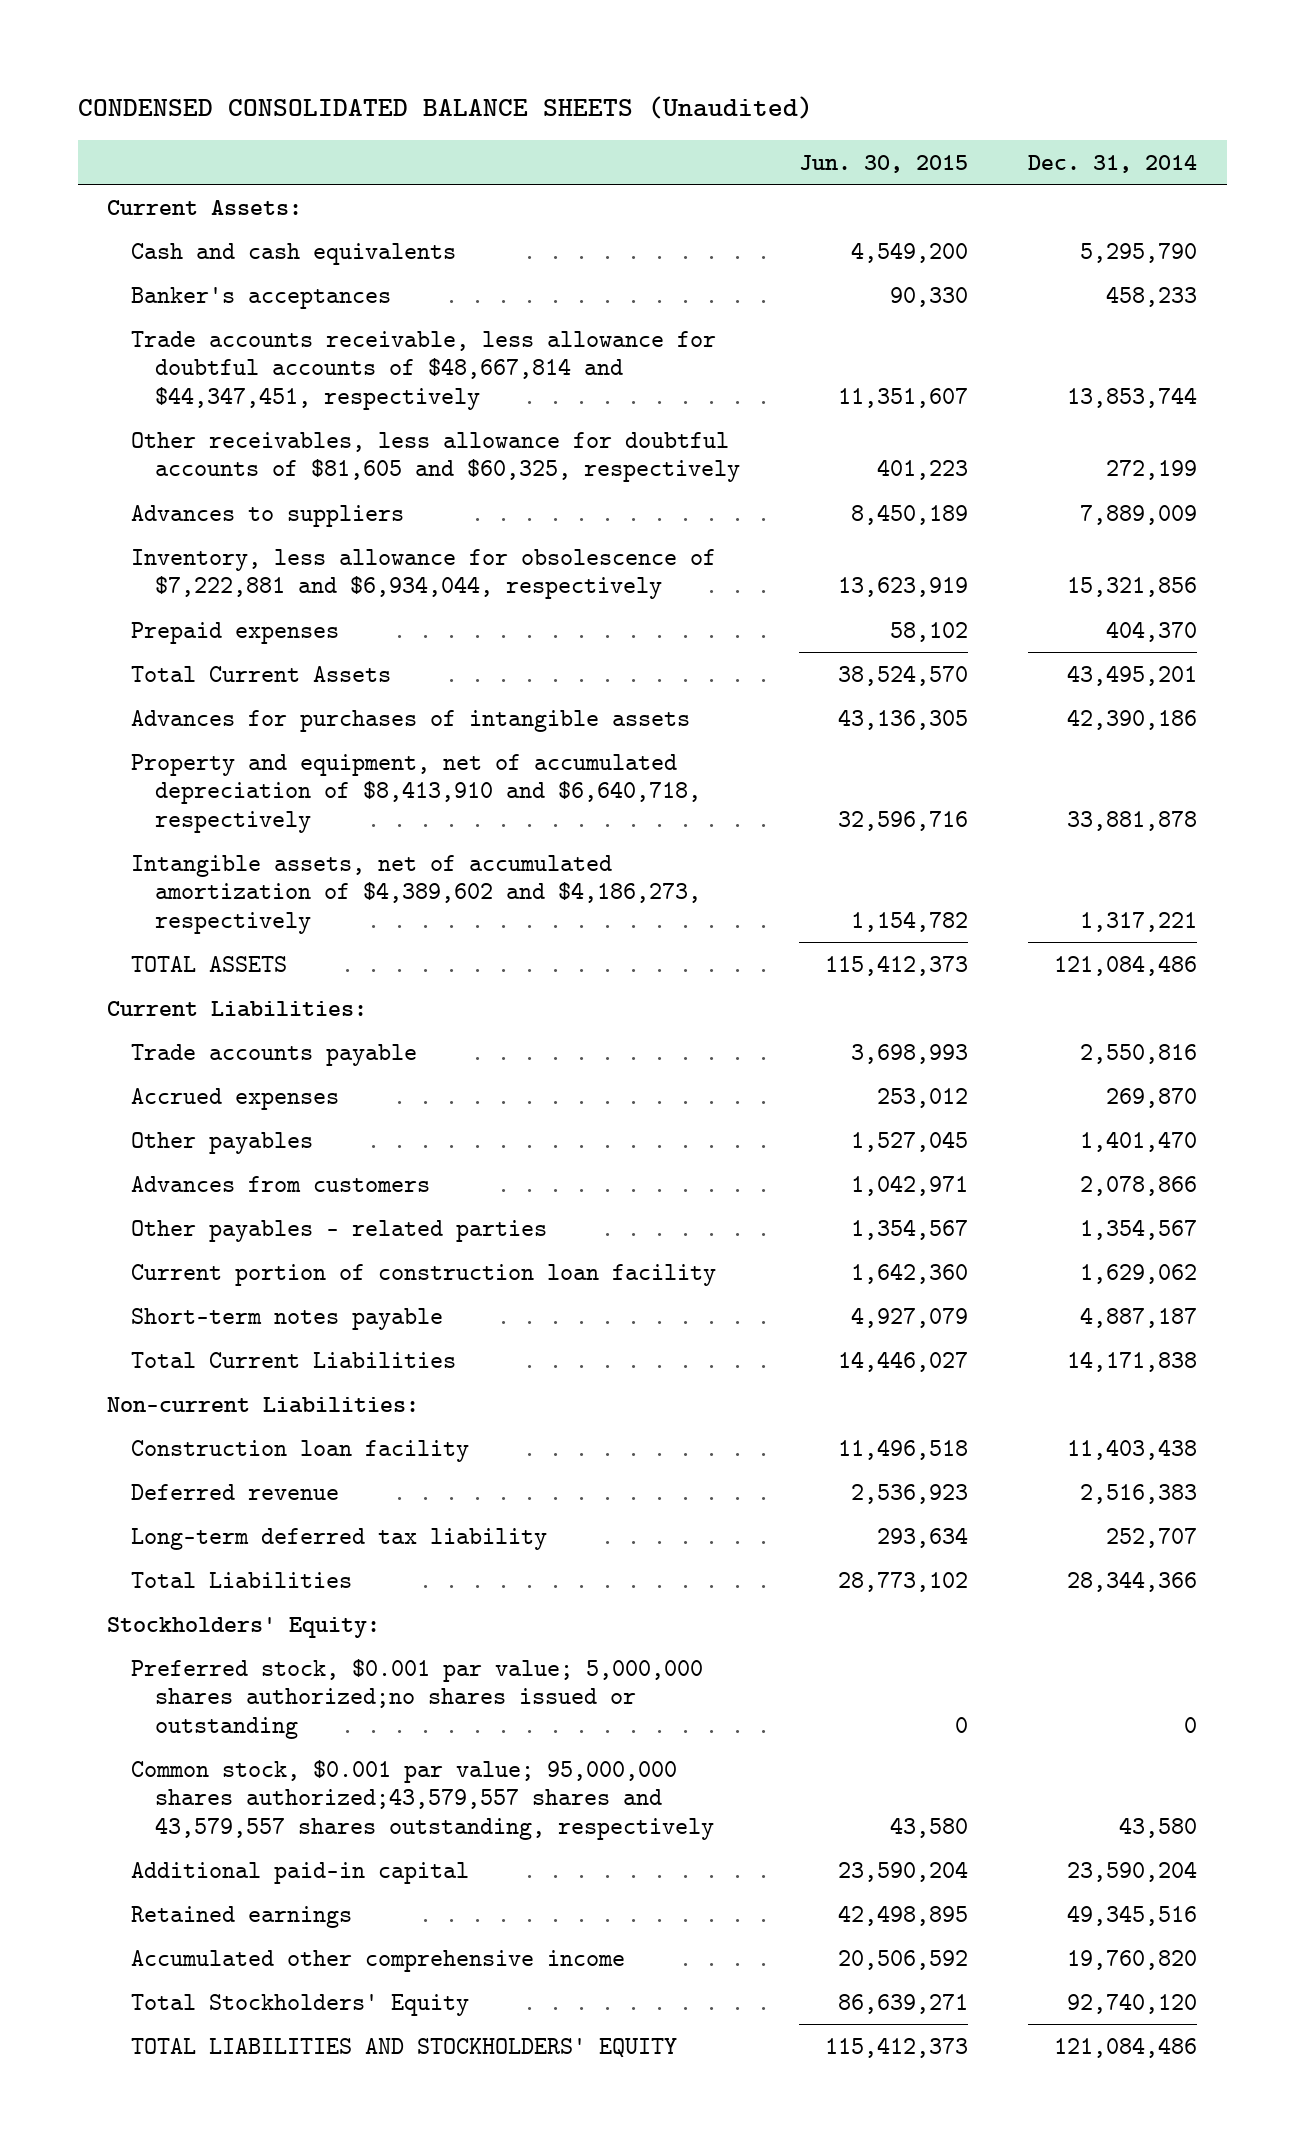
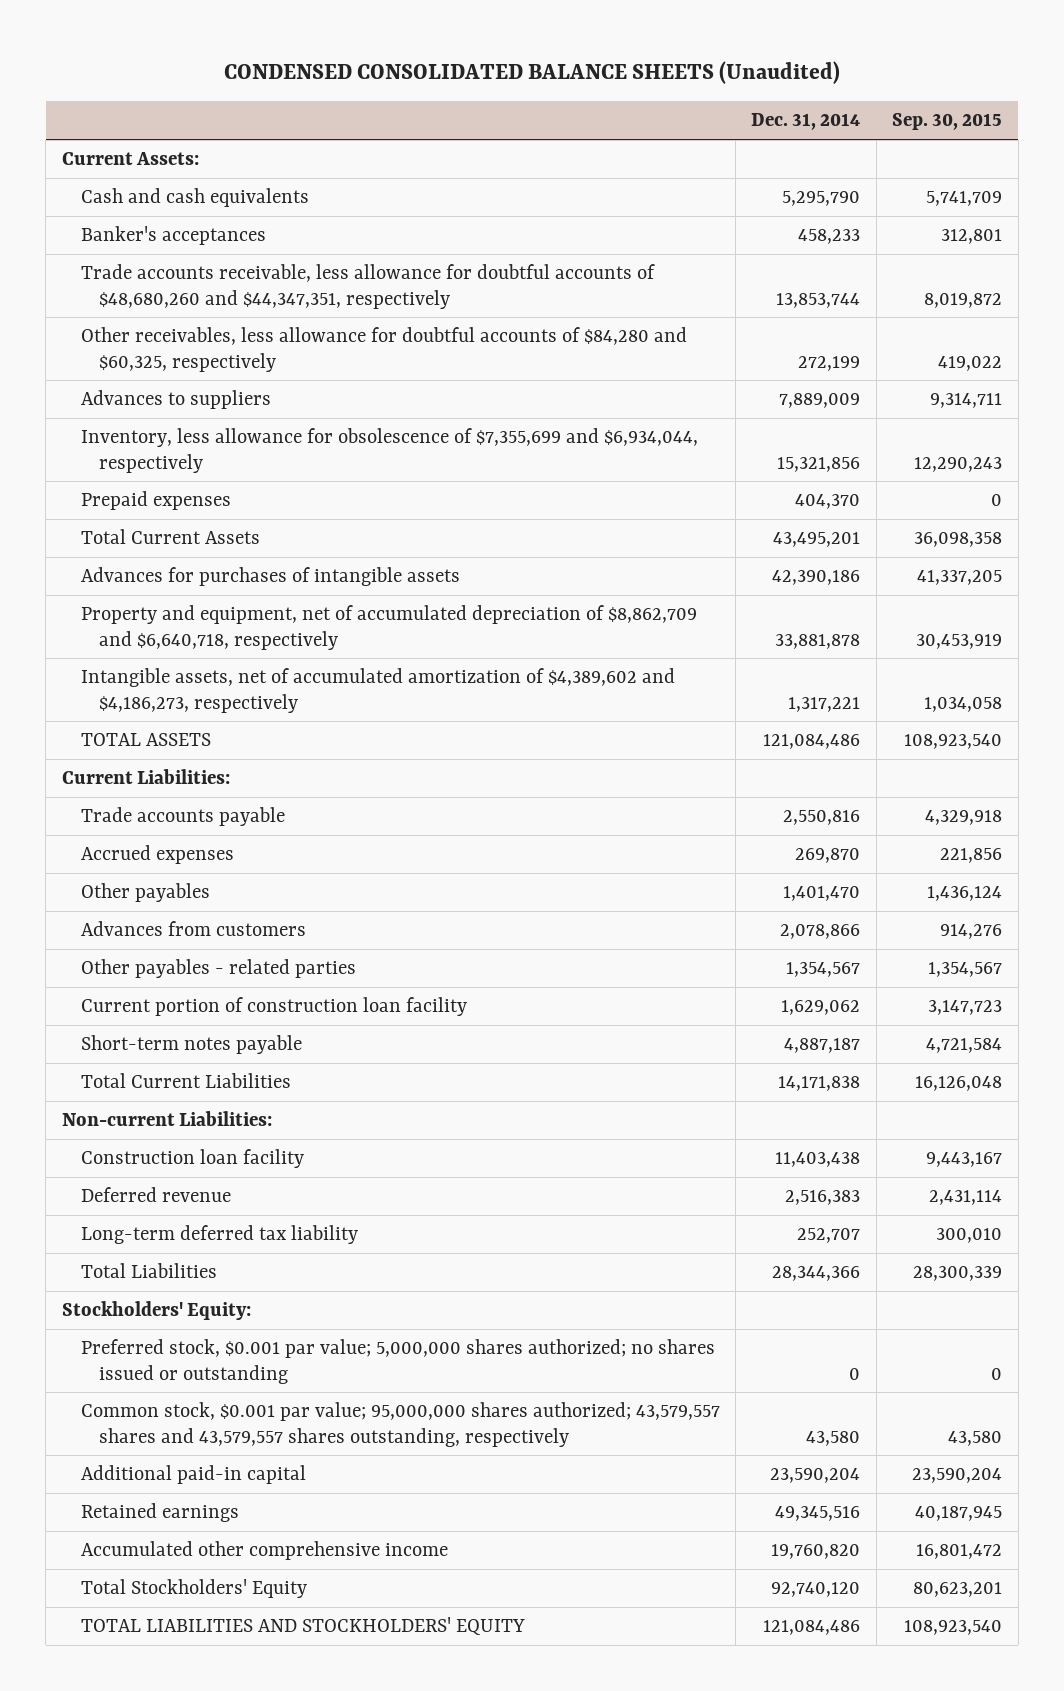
[799,154,969,173] Jun. 30, 2015 -> none
none -> [892,113,1003,131] Sep. 30, 2015
[131,330,717,410] Trade accounts receivable, less allowance for doubtful accounts of $48,667,814 and $44,347,451, respectively -> [80,264,655,309] Trade accounts receivable, less allowance for doubtful accounts of $48,680,260 and $44,347,351, respectively
[131,431,740,483] Other receivables, less allowance for doubtful accounts of $81,605 and $60,325, respectively -> [80,327,687,372] Other receivables, less allowance for doubtful accounts of $84,280 and $60,325, respectively
[131,548,717,600] Inventory, less allowance for obsolescence of $7,222,881 and $6,934,044, respectively -> [80,428,698,473] Inventory, less allowance for obsolescence of $7,355,699 and $6,934,044, respectively
[131,753,701,833] Property and equipment, net of accumulated depreciation of $8,413,910 and $6,640,718, respectively -> [80,605,697,650] Property and equipment, net of accumulated depreciation of $8,862,709 and $6,640,718, respectively
[131,1658,704,1739] Preferred stock, $0.001 par value; 5,000,000 shares authorized;no shares issued or outstanding -> [80,1339,715,1384] Preferred stock, $0.001 par value; 5,000,000 shares authorized; no shares issued or outstanding
[131,1759,714,1840] Common stock, $0.001 par value; 95,000,000 shares authorized;43,579,557 shares and 43,579,557 shares outstanding, respectively -> [80,1402,720,1447] Common stock, $0.001 par value; 95,000,000 shares authorized; 43,579,557 shares and 43,579,557 shares outstanding, respectively

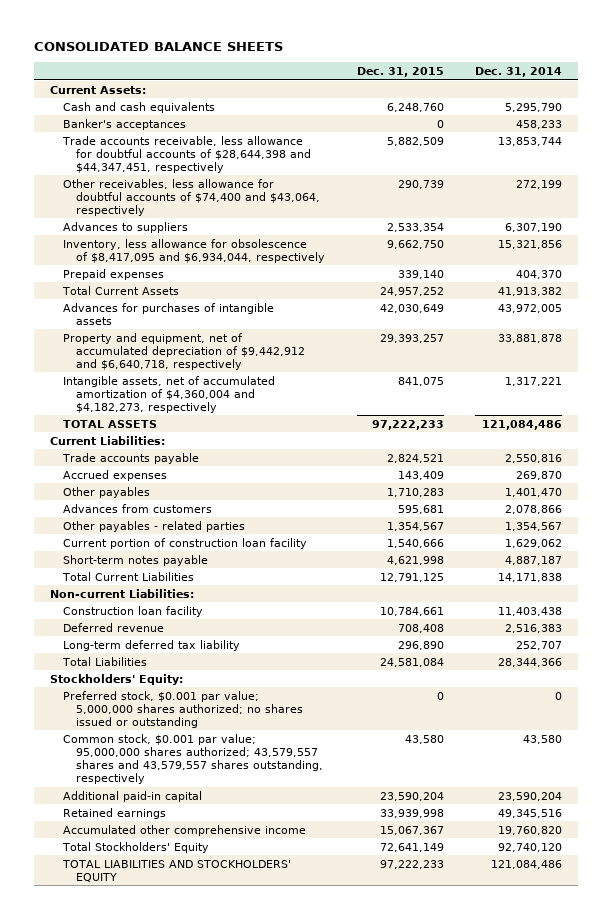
[224,61,841,85] CONDENSED CONSOLIDATED BALANCE SHEETS (Unaudited) -> [33,42,283,52] CONSOLIDATED BALANCE SHEETS
[892,113,1003,131] Sep. 30, 2015 -> none
none -> [356,67,444,78] Dec. 31, 2015
[80,264,655,309] Trade accounts receivable, less allowance for doubtful accounts of $48,680,260 and $44,347,351, respectively -> [61,135,312,173] Trade accounts receivable, less allowance for doubtful accounts of $28,644,398 and $44,347,451, respectively
[80,327,687,372] Other receivables, less allowance for doubtful accounts of $84,280 and $60,325, respectively -> [62,178,321,216] Other receivables, less allowance for doubtful accounts of $74,400 and $43,064, respectively
[779,393,861,409] 7,889,009 -> [505,222,563,232] 6,307,190
[80,428,698,473] Inventory, less allowance for obsolescence of $7,355,699 and $6,934,044, respectively -> [62,238,326,263] Inventory, less allowance for obsolescence of $8,417,095 and $6,934,044, respectively
[773,532,861,548] 43,495,201 -> [498,286,563,296] 41,913,382
[772,570,861,586] 42,390,186 -> [498,303,563,313] 43,972,005
[80,605,697,650] Property and equipment, net of accumulated depreciation of $8,862,709 and $6,640,718, respectively -> [62,332,306,370] Property and equipment, net of accumulated depreciation of $9,442,912 and $6,640,718, respectively
[80,668,675,713] Intangible assets, net of accumulated amortization of $4,389,602 and $4,186,273, respectively -> [62,375,275,413] Intangible assets, net of accumulated amortization of $4,360,004 and $4,182,273, respectively

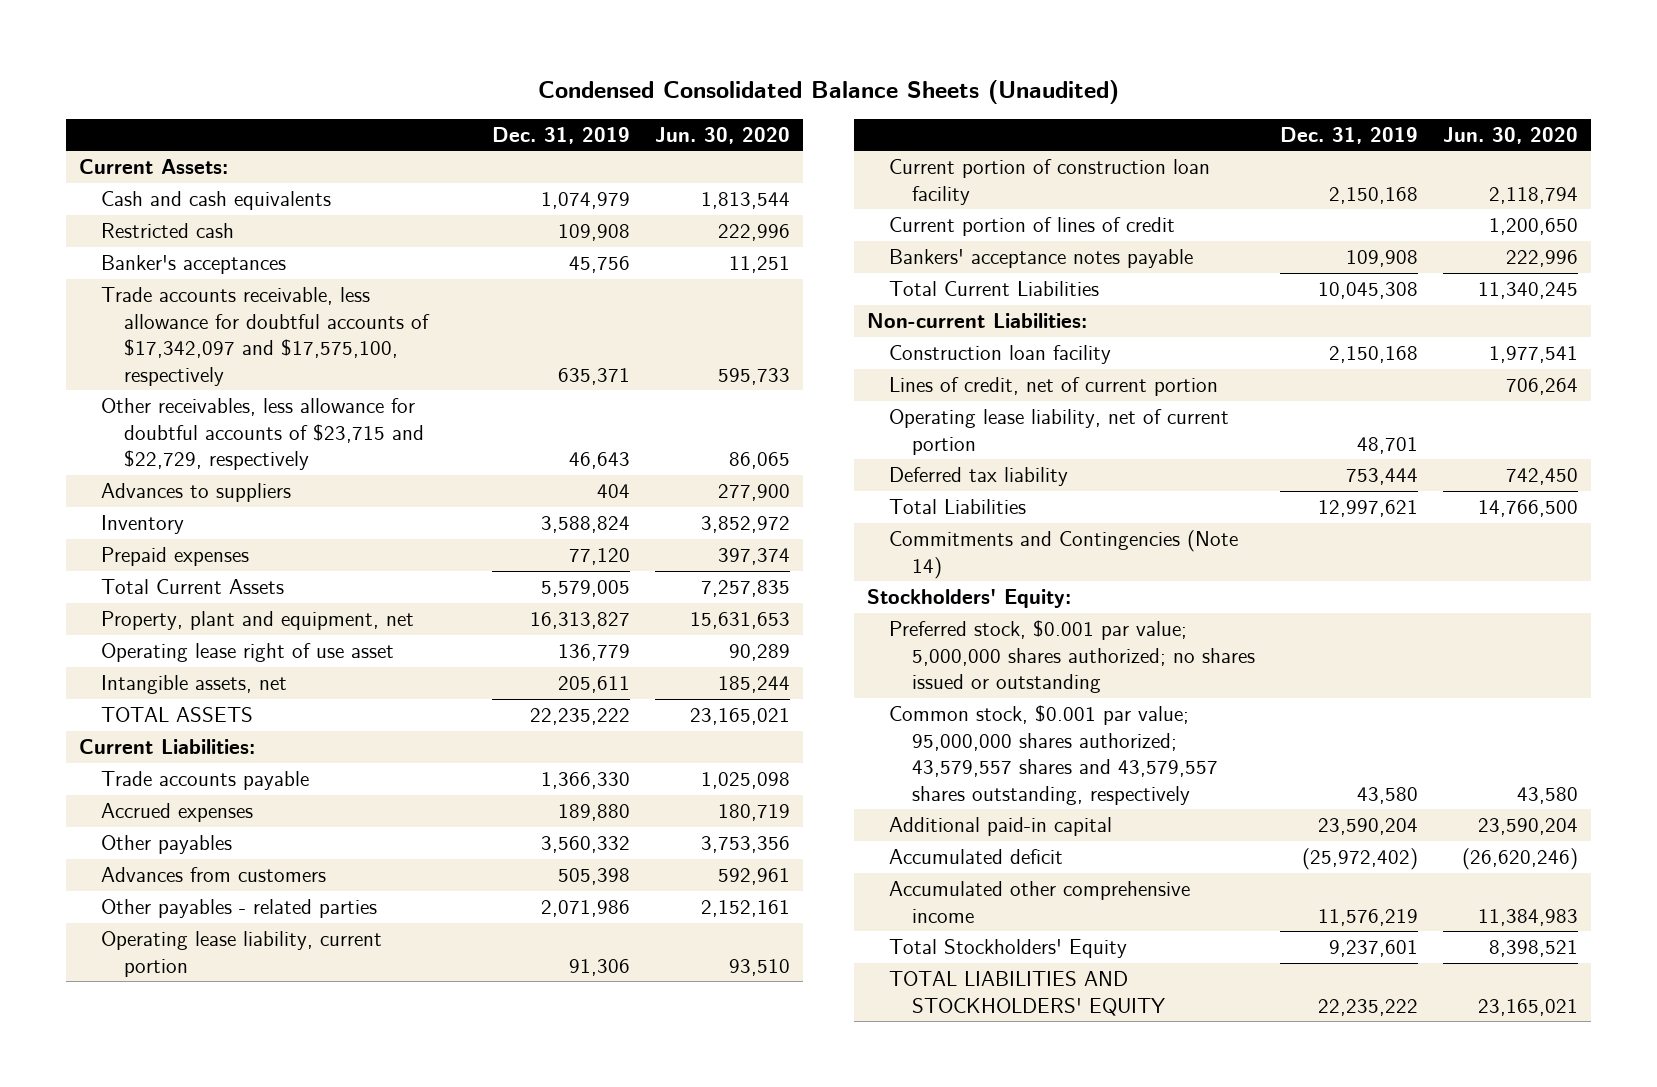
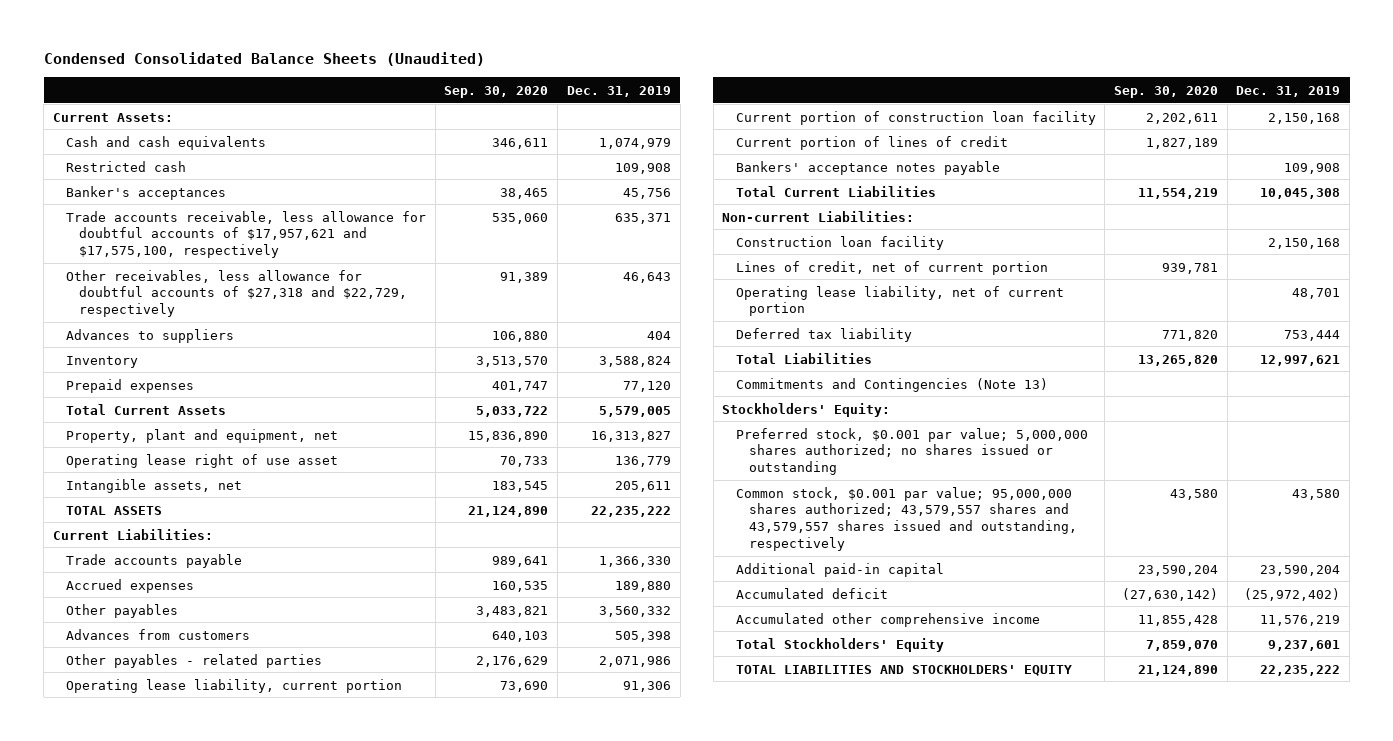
[655,126,791,144] Jun. 30, 2020 -> none
none -> [444,85,549,98] Sep. 30, 2020
[101,287,430,386] Trade accounts receivable, less allowance for doubtful accounts of $17,342,097 and $17,575,100, respectively -> [65,210,426,258] Trade accounts receivable, less allowance for doubtful accounts of $17,957,621 and $17,575,100, respectively
[101,398,424,471] Other receivables, less allowance for doubtful accounts of $23,715 and $22,729, respectively -> [65,269,408,317] Other receivables, less allowance for doubtful accounts of $27,318 and $22,729, respectively
[889,530,1239,579] Commitments and Contingencies (Note 14) -> [735,377,1048,392] Commitments and Contingencies (Note 13)
[889,705,1219,805] Common stock, $0.001 par value; 95,000,000 shares authorized; 43,579,557 shares and 43,579,557 shares outstanding, respectively -> [735,486,1077,551] Common stock, $0.001 par value; 95,000,000 shares authorized; 43,579,557 shares and 43,579,557 shares issued and outstanding, respectively

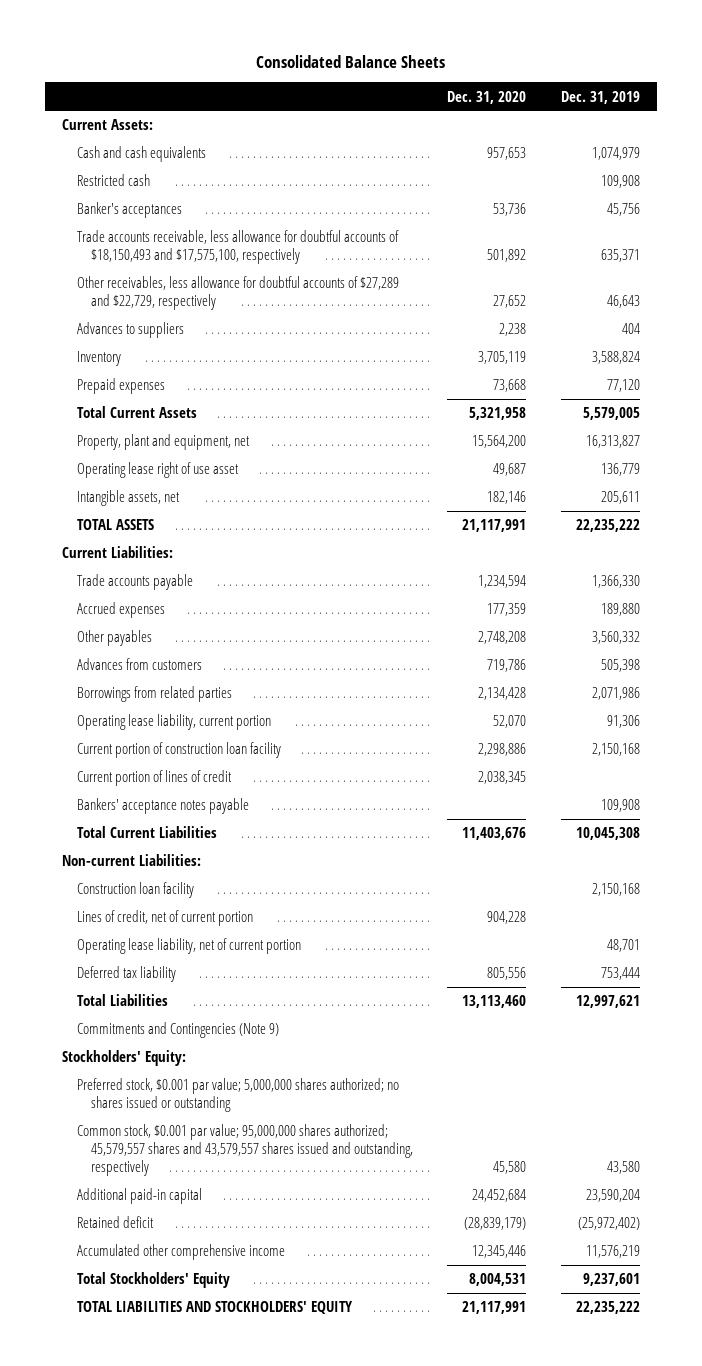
[43,52,485,67] Condensed Consolidated Balance Sheets (Unaudited) -> [255,54,445,68] Consolidated Balance Sheets
[444,85,549,98] Sep. 30, 2020 -> none
none -> [447,90,527,104] Dec. 31, 2020
[65,210,426,258] Trade accounts receivable, less allowance for doubtful accounts of $17,957,621 and $17,575,100, respectively -> [76,230,399,265] Trade accounts receivable, less allowance for doubtful accounts of $18,150,493 and $17,575,100, respectively
[65,269,408,317] Other receivables, less allowance for doubtful accounts of $27,318 and $22,729, respectively -> [76,276,399,311] Other receivables, less allowance for doubtful accounts of $27,289 and $22,729, respectively
[65,653,322,668] Other payables - related parties -> [76,686,232,703] Borrowings from related parties
[735,377,1048,392] Commitments and Contingencies (Note 13) -> [76,1022,279,1039] Commitments and Contingencies (Note 9)
[735,486,1077,551] Common stock, $0.001 par value; 95,000,000 shares authorized; 43,579,557 shares and 43,579,557 shares issued and outstanding, respectively -> [76,1124,414,1176] Common stock, $0.001 par value; 95,000,000 shares authorized; 45,579,557 shares and 43,579,557 shares issued and outstanding, respectively
[735,587,888,599] Accumulated deficit -> [76,1216,154,1229] Retained deficit

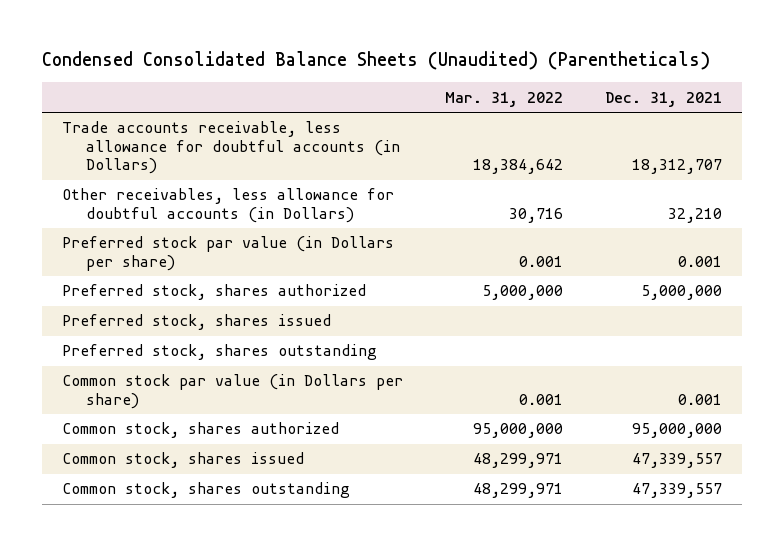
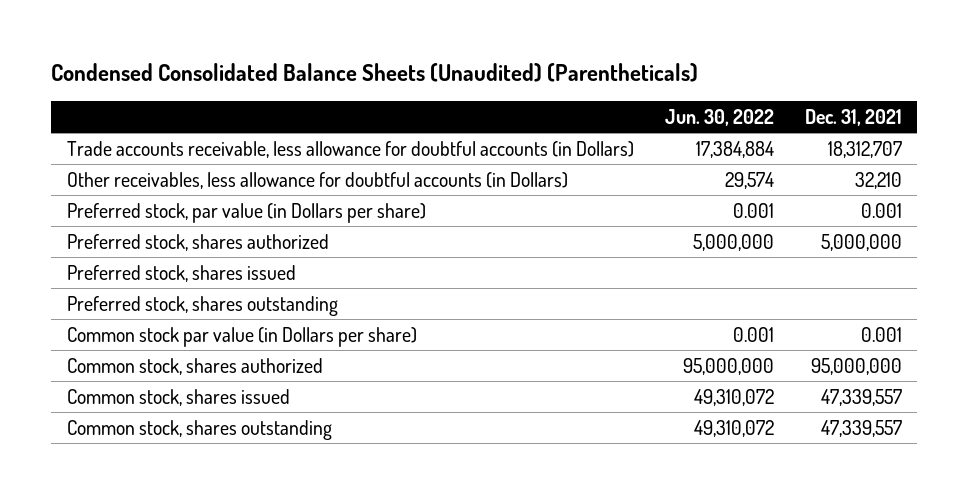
[444,91,563,107] Mar. 31, 2022 -> none
none -> [664,108,774,126] Jun. 30, 2022
[62,236,395,271] Preferred stock par value (in Dollars per share) -> [66,202,426,223] Preferred stock, par value (in Dollars per share)

